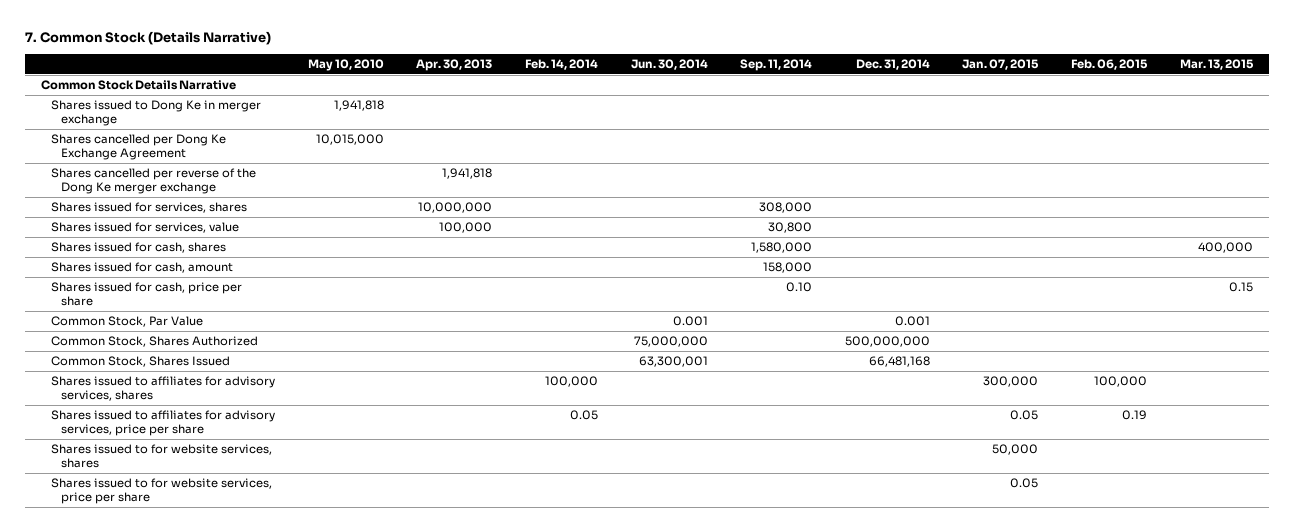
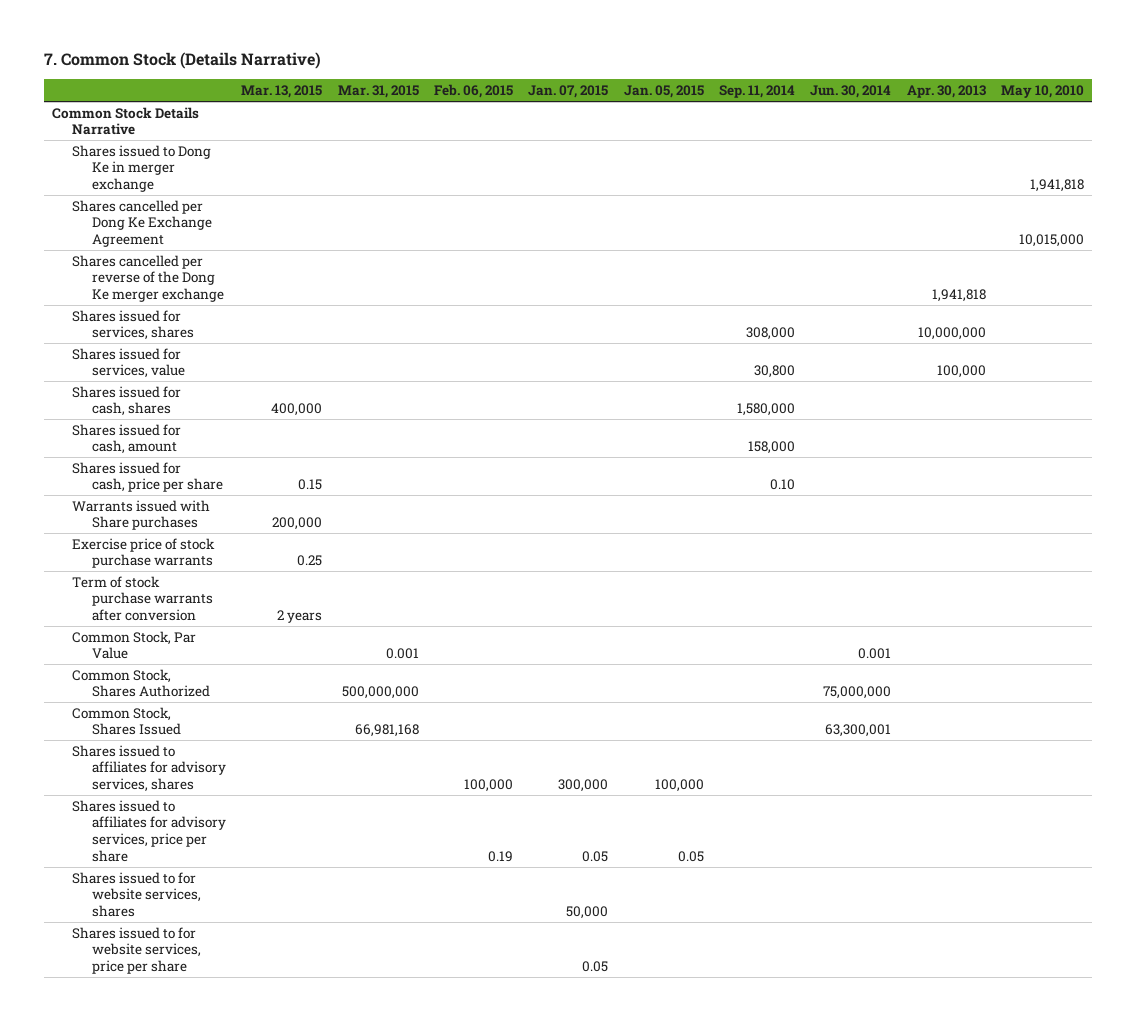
[525,59,599,71] Feb. 14, 2014 -> none
[855,59,930,71] Dec. 31, 2014 -> none
none -> [337,85,419,99] Mar. 31, 2015
none -> [623,85,704,99] Jan. 05, 2015
none -> [71,499,210,531] Warrants issued with Share purchases
none -> [71,537,215,569] Exercise price of stock purchase warrants
none -> [71,575,213,622] Term of stock purchase warrants after conversion

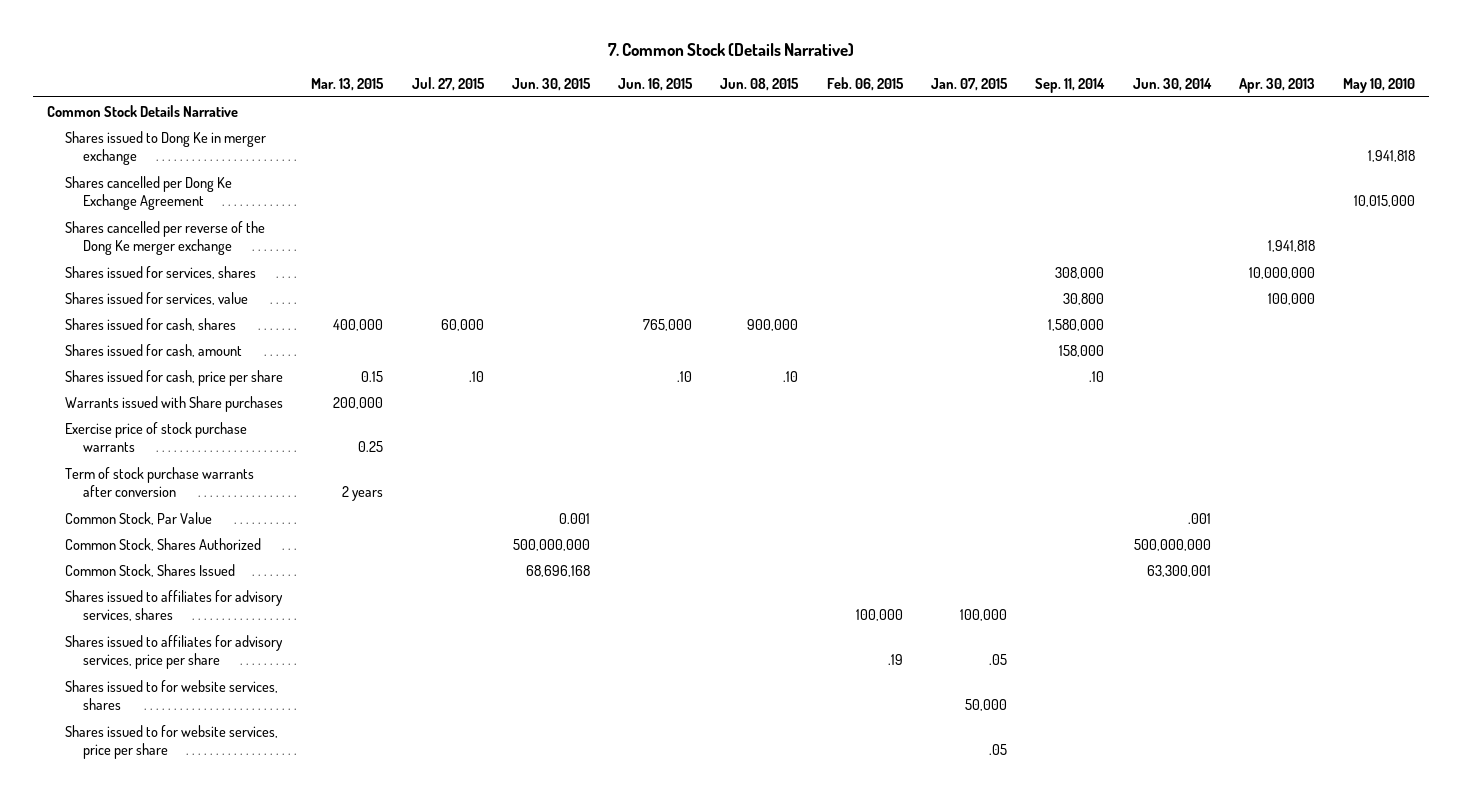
[337,85,419,99] Mar. 31, 2015 -> none
[623,85,704,99] Jan. 05, 2015 -> none
none -> [411,76,485,91] Jul. 27, 2015
none -> [511,77,591,91] Jun. 30, 2015
none -> [618,77,694,91] Jun. 16, 2015
none -> [720,77,800,91] Jun. 08, 2015
[770,479,796,491] 0.10 -> [1089,370,1105,382] .10
[858,648,892,660] 0.001 -> [1187,512,1211,524] .001
[823,686,892,700] 75,000,000 -> [1133,538,1211,551] 500,000,000
[558,779,609,793] 300,000 -> [960,609,1008,622] 100,000
[488,850,514,862] 0.19 -> [887,654,903,666] .19
[582,850,609,862] 0.05 -> [989,654,1008,666] .05
[582,961,609,973] 0.05 -> [989,744,1008,756] .05

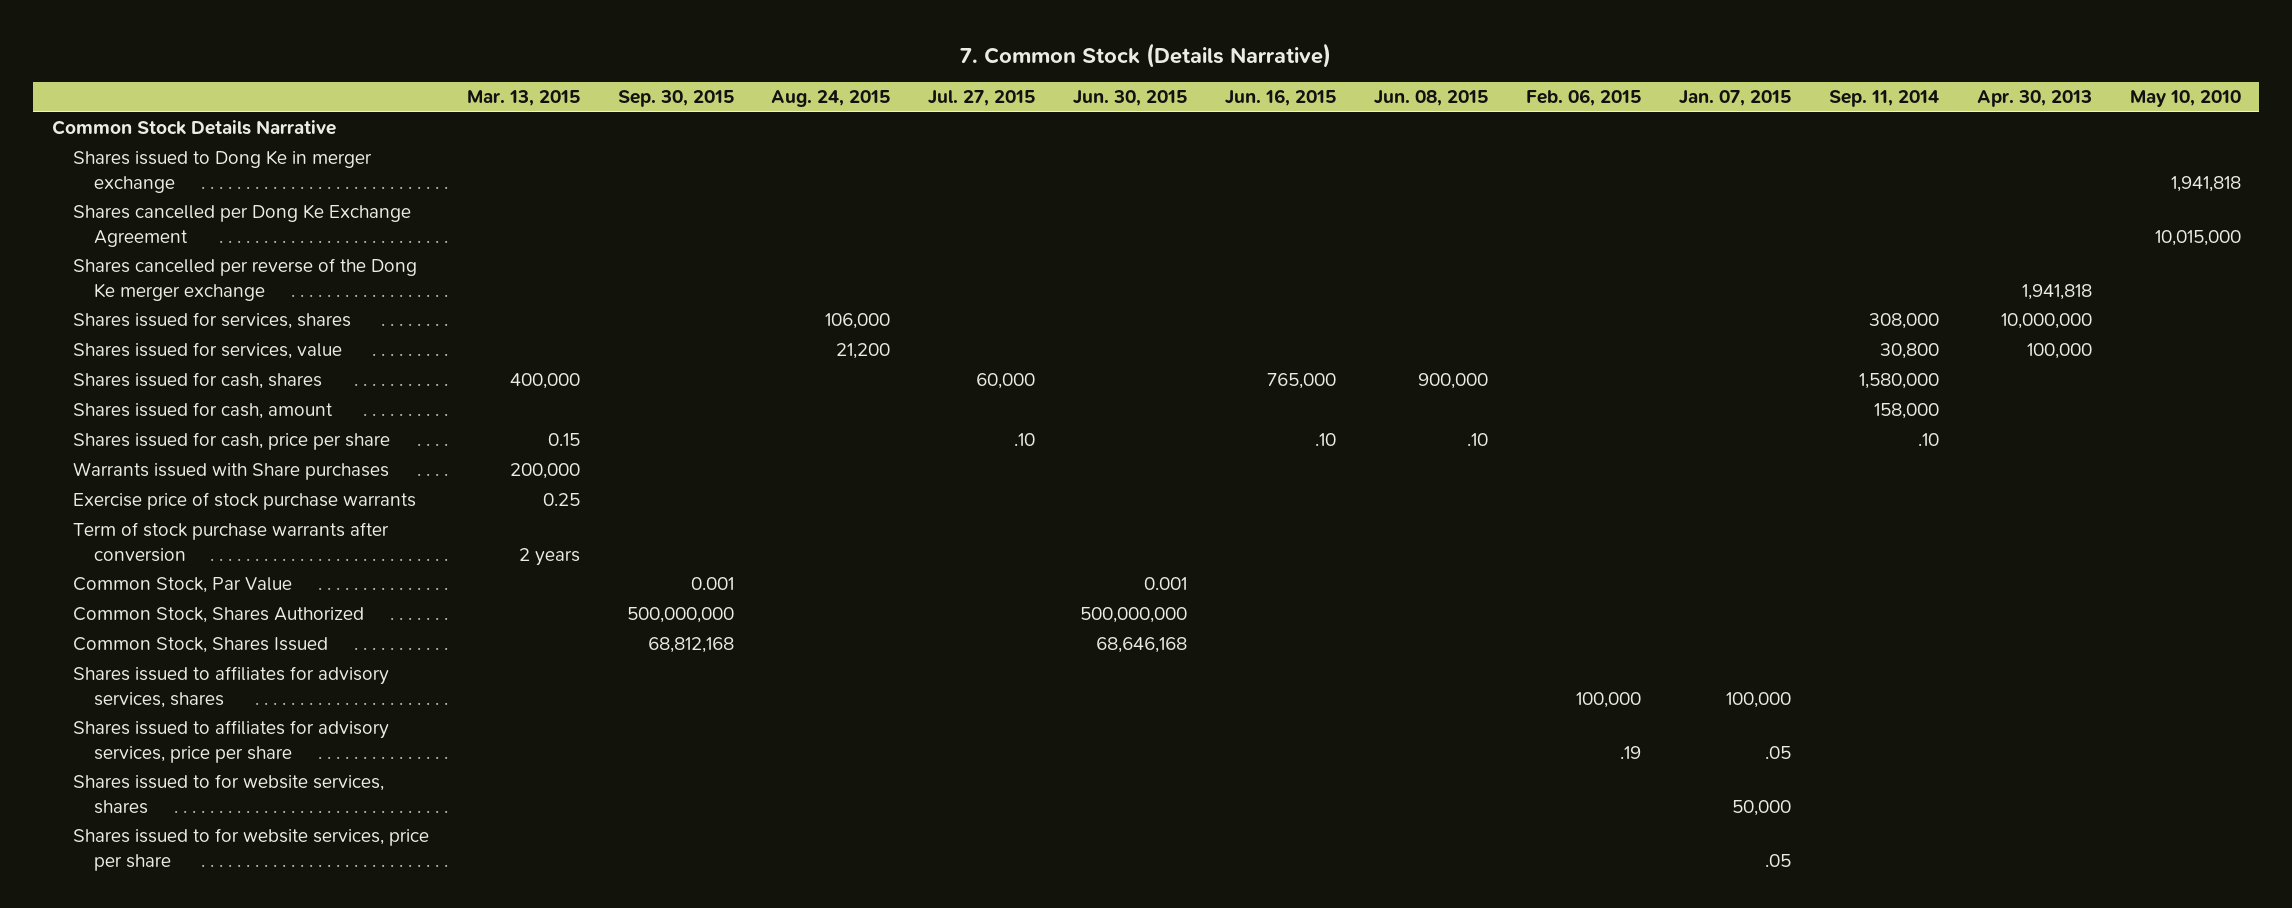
[1132,77,1212,91] Jun. 30, 2014 -> none
none -> [617,89,734,107] Sep. 30, 2015
none -> [771,89,891,107] Aug. 24, 2015
[525,564,590,577] 68,696,168 -> [1096,637,1188,654] 68,646,168

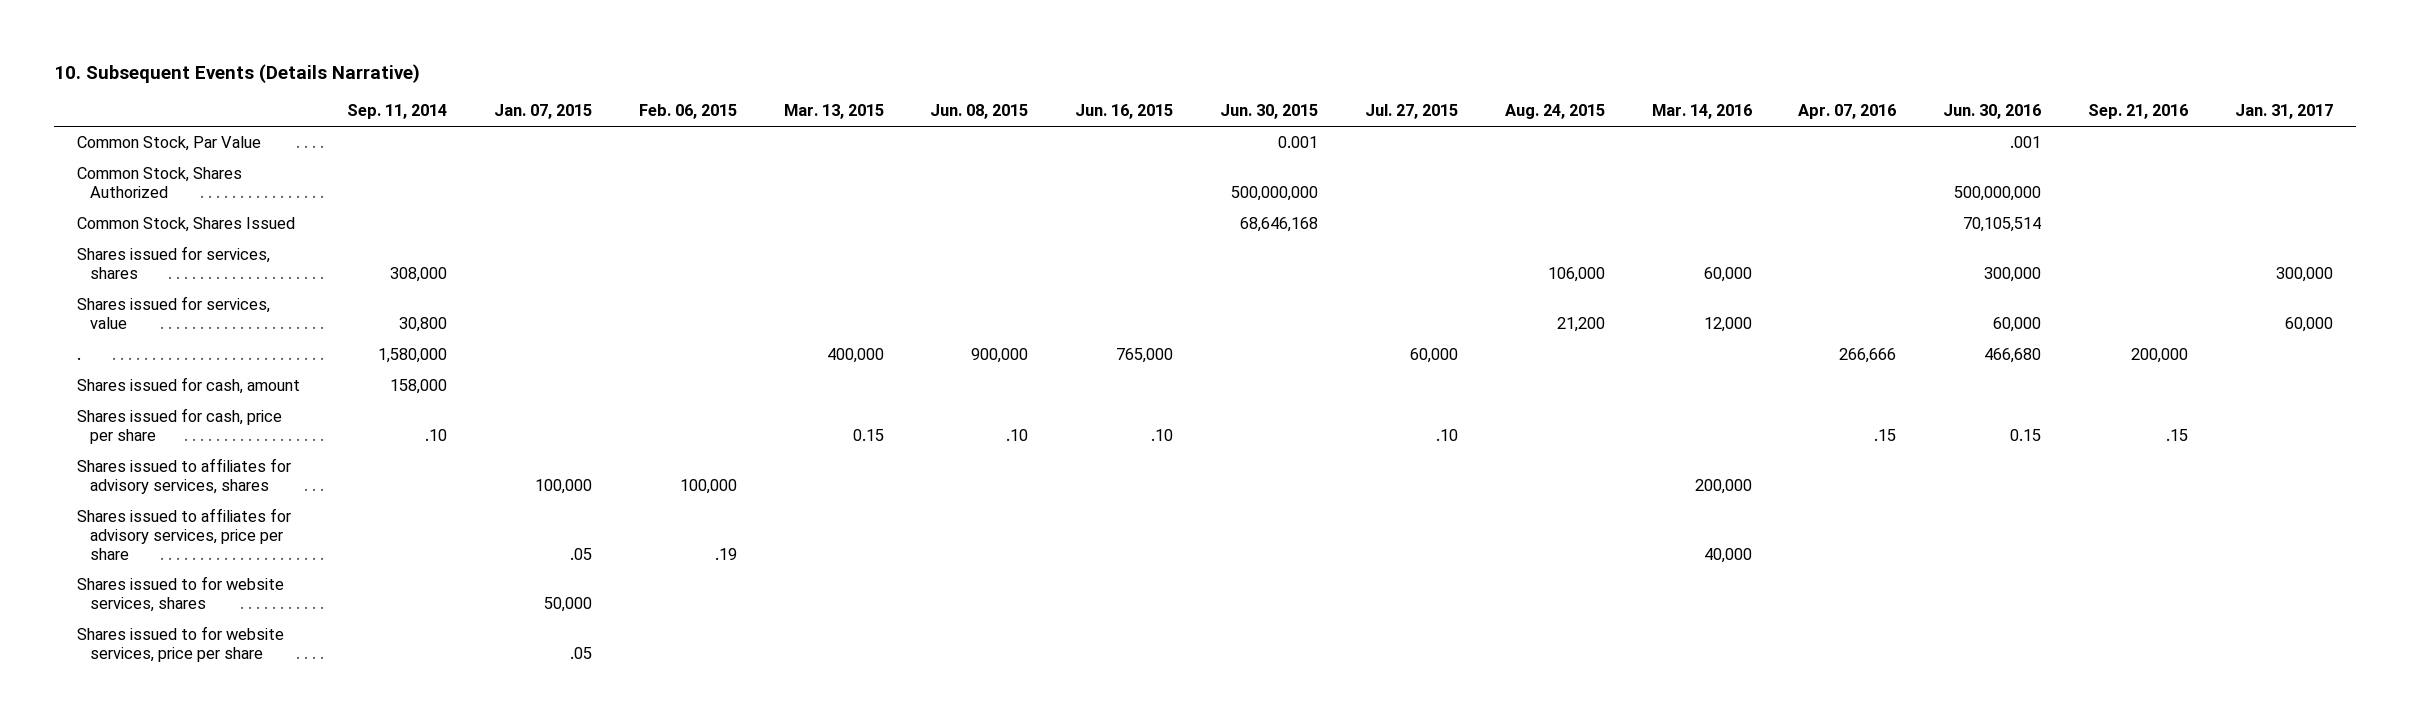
[960,42,1332,68] 7. Common Stock (Details Narrative) -> [53,63,420,83] 10. Subsequent Events (Details Narrative)
[617,89,734,107] Sep. 30, 2015 -> none
[1976,89,2092,107] Apr. 30, 2013 -> none
[2129,89,2241,107] May 10, 2010 -> none
none -> [1651,104,1752,120] Mar. 14, 2016
none -> [1798,104,1897,120] Apr. 07, 2016
none -> [1943,104,2042,120] Jun. 30, 2016
none -> [2088,104,2189,120] Sep. 21, 2016
none -> [2234,104,2333,120] Jan. 31, 2017
[51,120,336,136] Common Stock Details Narrative -> none
[72,150,372,193] Shares issued to Dong Ke in merger exchange -> none
[72,204,411,247] Shares cancelled per Dong Ke Exchange Agreement -> none
[72,258,417,301] Shares cancelled per reverse of the Dong Ke merger exchange -> none
[72,577,292,594] Common Stock, Par Value -> [77,136,262,152] Common Stock, Par Value
[72,607,364,624] Common Stock, Shares Authorized -> [77,167,243,198] Common Stock, Shares Authorized
[72,637,328,654] Common Stock, Shares Issued -> [77,217,296,233] Common Stock, Shares Issued
[72,372,322,390] Shares issued for cash, shares -> [77,357,82,361] .
[72,462,389,481] Warrants issued with Share purchases -> none
[72,492,416,511] Exercise price of stock purchase warrants -> none
[72,522,389,562] Term of stock purchase warrants after conversion -> none

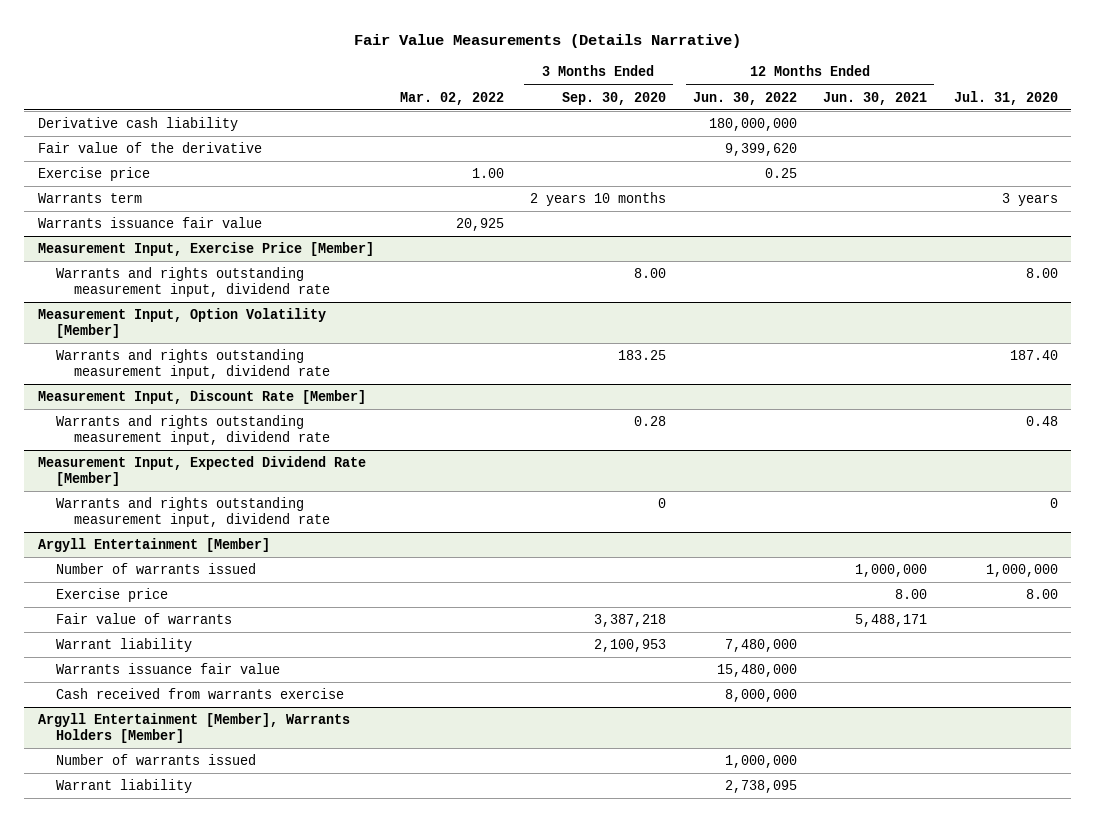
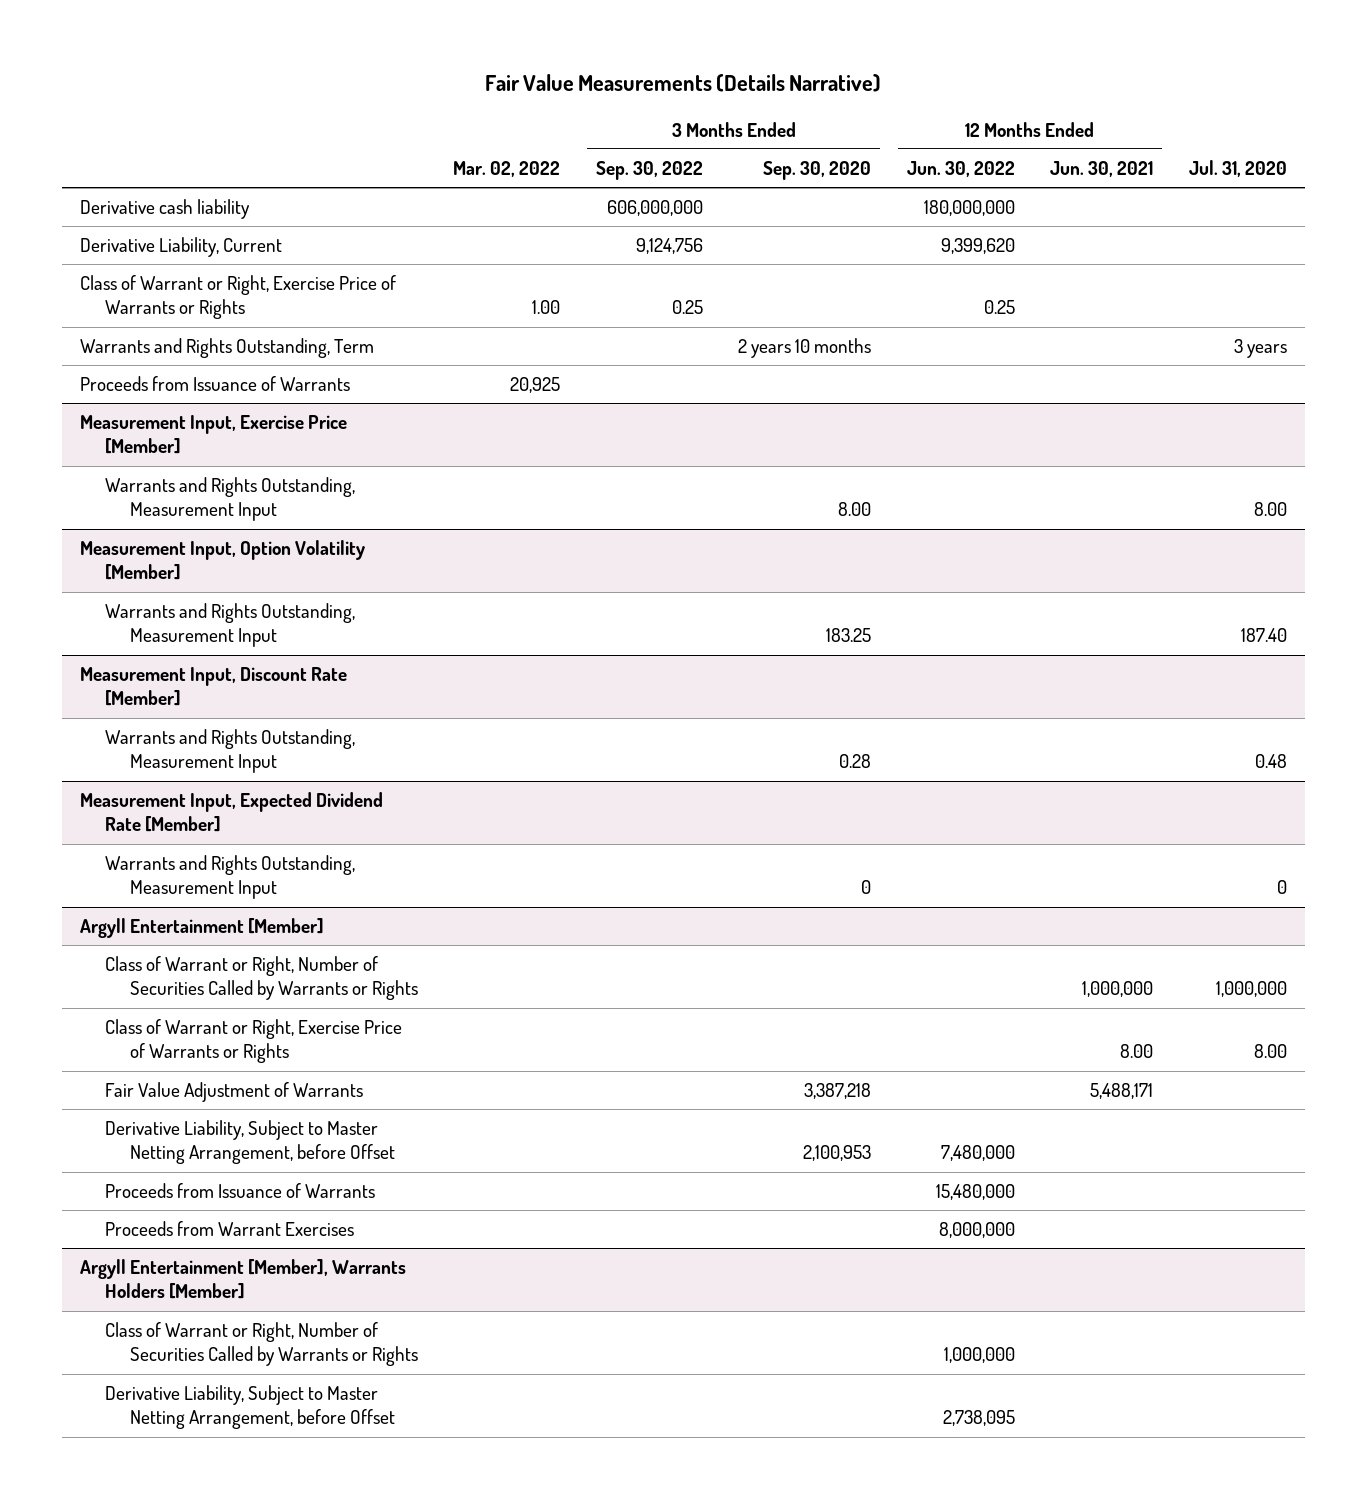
none -> [595,161,703,181] Sep. 30, 2022
[37,142,262,154] Fair value of the derivative -> [79,237,282,258] Derivative Liability, Current
[37,167,150,182] Exercise price -> [79,275,396,320] Class of Warrant or Right, Exercise Price of Warrants or Rights
[37,193,142,204] Warrants term -> [79,338,374,359] Warrants and Rights Outstanding, Term
[37,217,262,229] Warrants issuance fair value -> [79,376,350,392] Proceeds from Issuance of Warrants
[55,267,331,297] Warrants and rights outstanding measurement input, dividend rate -> [104,477,355,522] Warrants and Rights Outstanding, Measurement Input
[55,349,331,379] Warrants and rights outstanding measurement input, dividend rate -> [104,603,355,648] Warrants and Rights Outstanding, Measurement Input
[55,415,331,445] Warrants and rights outstanding measurement input, dividend rate -> [104,729,355,774] Warrants and Rights Outstanding, Measurement Input
[55,497,331,527] Warrants and rights outstanding measurement input, dividend rate -> [104,855,355,900] Warrants and Rights Outstanding, Measurement Input
[55,563,256,575] Number of warrants issued -> [104,956,418,1001] Class of Warrant or Right, Number of Securities Called by Warrants or Rights
[55,588,168,603] Exercise price -> [104,1019,402,1064] Class of Warrant or Right, Exercise Price of Warrants or Rights
[55,613,232,625] Fair value of warrants -> [104,1082,363,1103] Fair Value Adjustment of Warrants
[55,638,192,653] Warrant liability -> [104,1120,395,1165] Derivative Liability, Subject to Master Netting Arrangement, before Offset
[55,663,280,675] Warrants issuance fair value -> [104,1183,375,1199] Proceeds from Issuance of Warrants
[55,688,344,700] Cash received from warrants exercise -> [104,1221,354,1237] Proceeds from Warrant Exercises
[55,754,256,766] Number of warrants issued -> [104,1322,418,1367] Class of Warrant or Right, Number of Securities Called by Warrants or Rights
[55,779,192,794] Warrant liability -> [104,1385,395,1430] Derivative Liability, Subject to Master Netting Arrangement, before Offset

